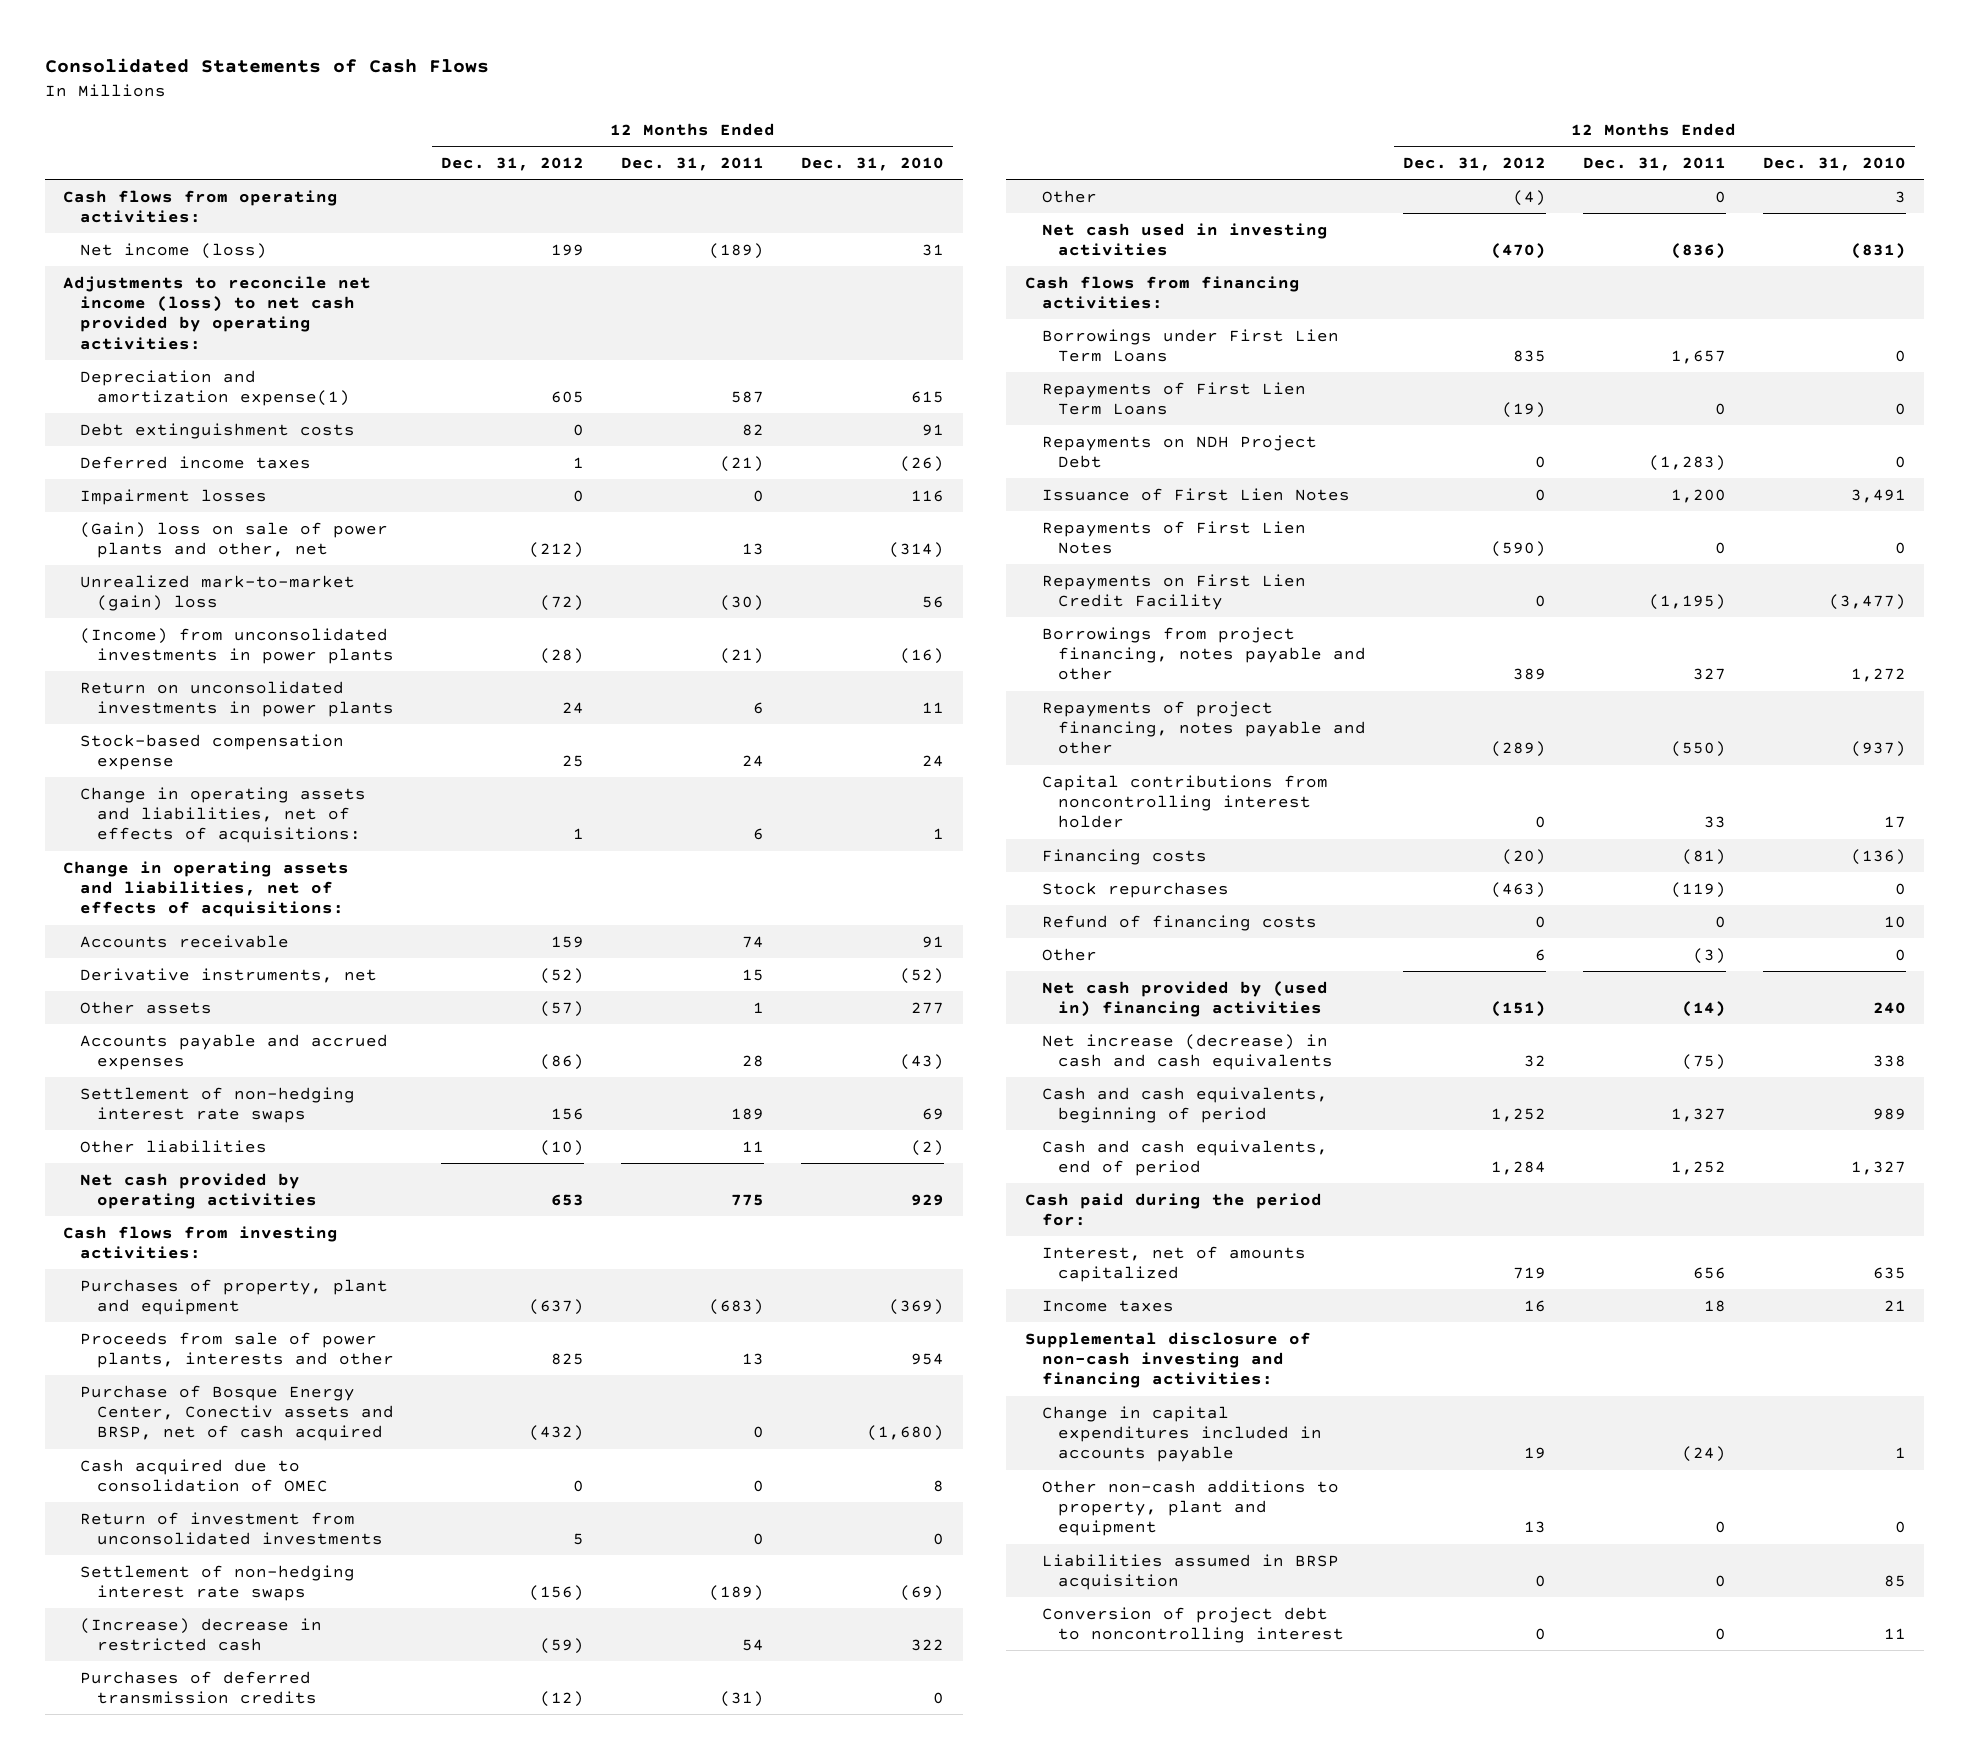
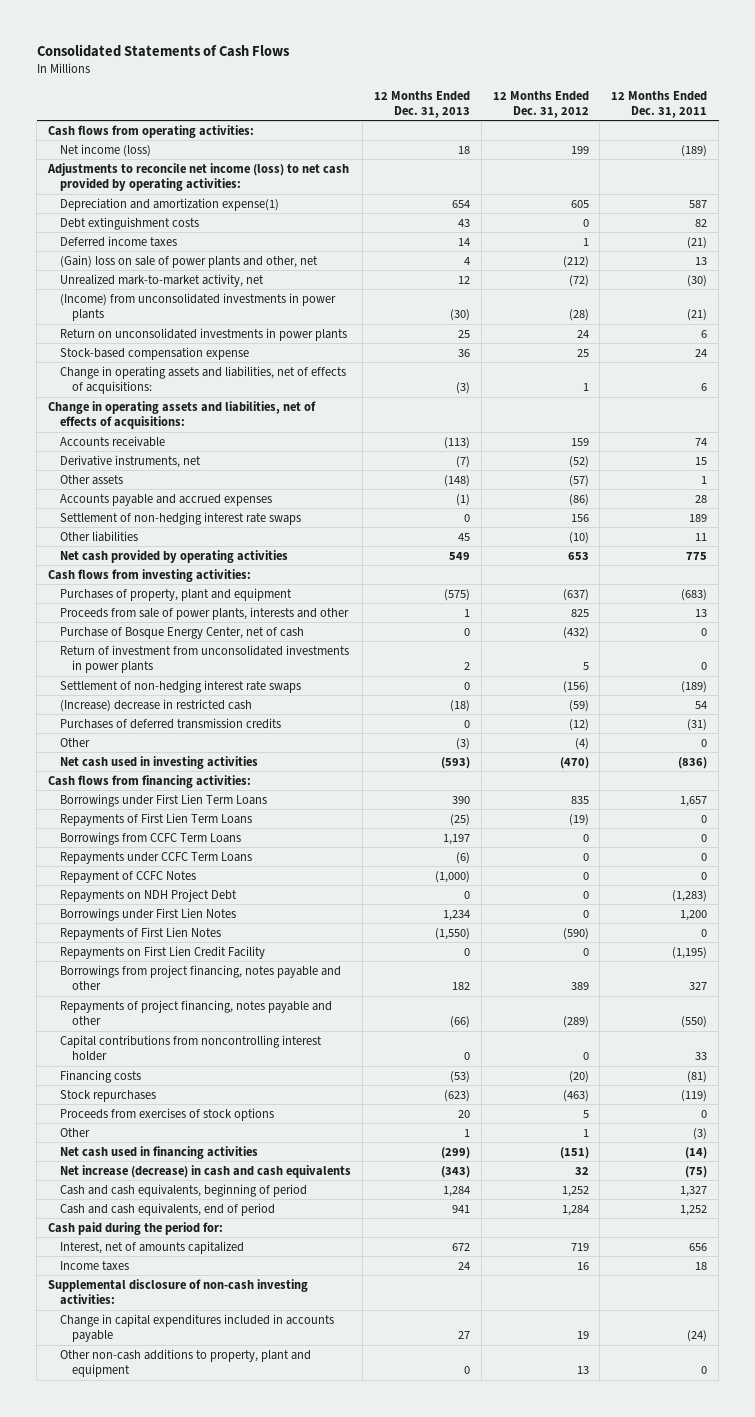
[801,157,945,172] Dec. 31, 2010 -> none
none -> [373,90,470,119] 12 Months Ended Dec. 31, 2013
[79,488,267,505] Impairment losses -> none
[79,574,355,612] Unrealized mark-to-market (gain) loss -> [59,273,264,287] Unrealized mark-to-market activity, net
[79,1458,328,1493] Cash acquired due to consolidation of OMEC -> none
[79,1384,394,1442] Purchase of Bosque Energy Center, Conectiv assets and BRSP, net of cash acquired -> [59,626,304,639] Purchase of Bosque Energy Center, net of cash
[79,1511,383,1546] Return of investment from unconsolidated investments -> [59,644,349,674] Return of investment from unconsolidated investments in power plants
none -> [59,831,241,845] Borrowings from CCFC Term Loans
none -> [59,851,252,864] Repayments under CCFC Term Loans
none -> [59,870,196,883] Repayment of CCFC Notes
[1041,487,1350,501] Issuance of First Lien Notes -> [59,907,236,921] Borrowings under First Lien Notes
[1041,914,1317,931] Refund of financing costs -> none
none -> [59,1107,274,1121] Proceeds from exercises of stock options
[1535,948,1547,961] 6 -> [582,1128,589,1137] 1
[1041,980,1328,1018] Net cash provided by (used in) financing activities -> [59,1145,258,1159] Net cash used in financing activities
[1024,1331,1311,1389] Supplemental disclosure of non-cash investing and financing activities: -> [48,1278,309,1306] Supplemental disclosure of non-cash investing activities:
[1041,1553,1339,1591] Liabilities assumed in BRSP acquisition -> none
[1041,1606,1345,1644] Conversion of project debt to noncontrolling interest -> none

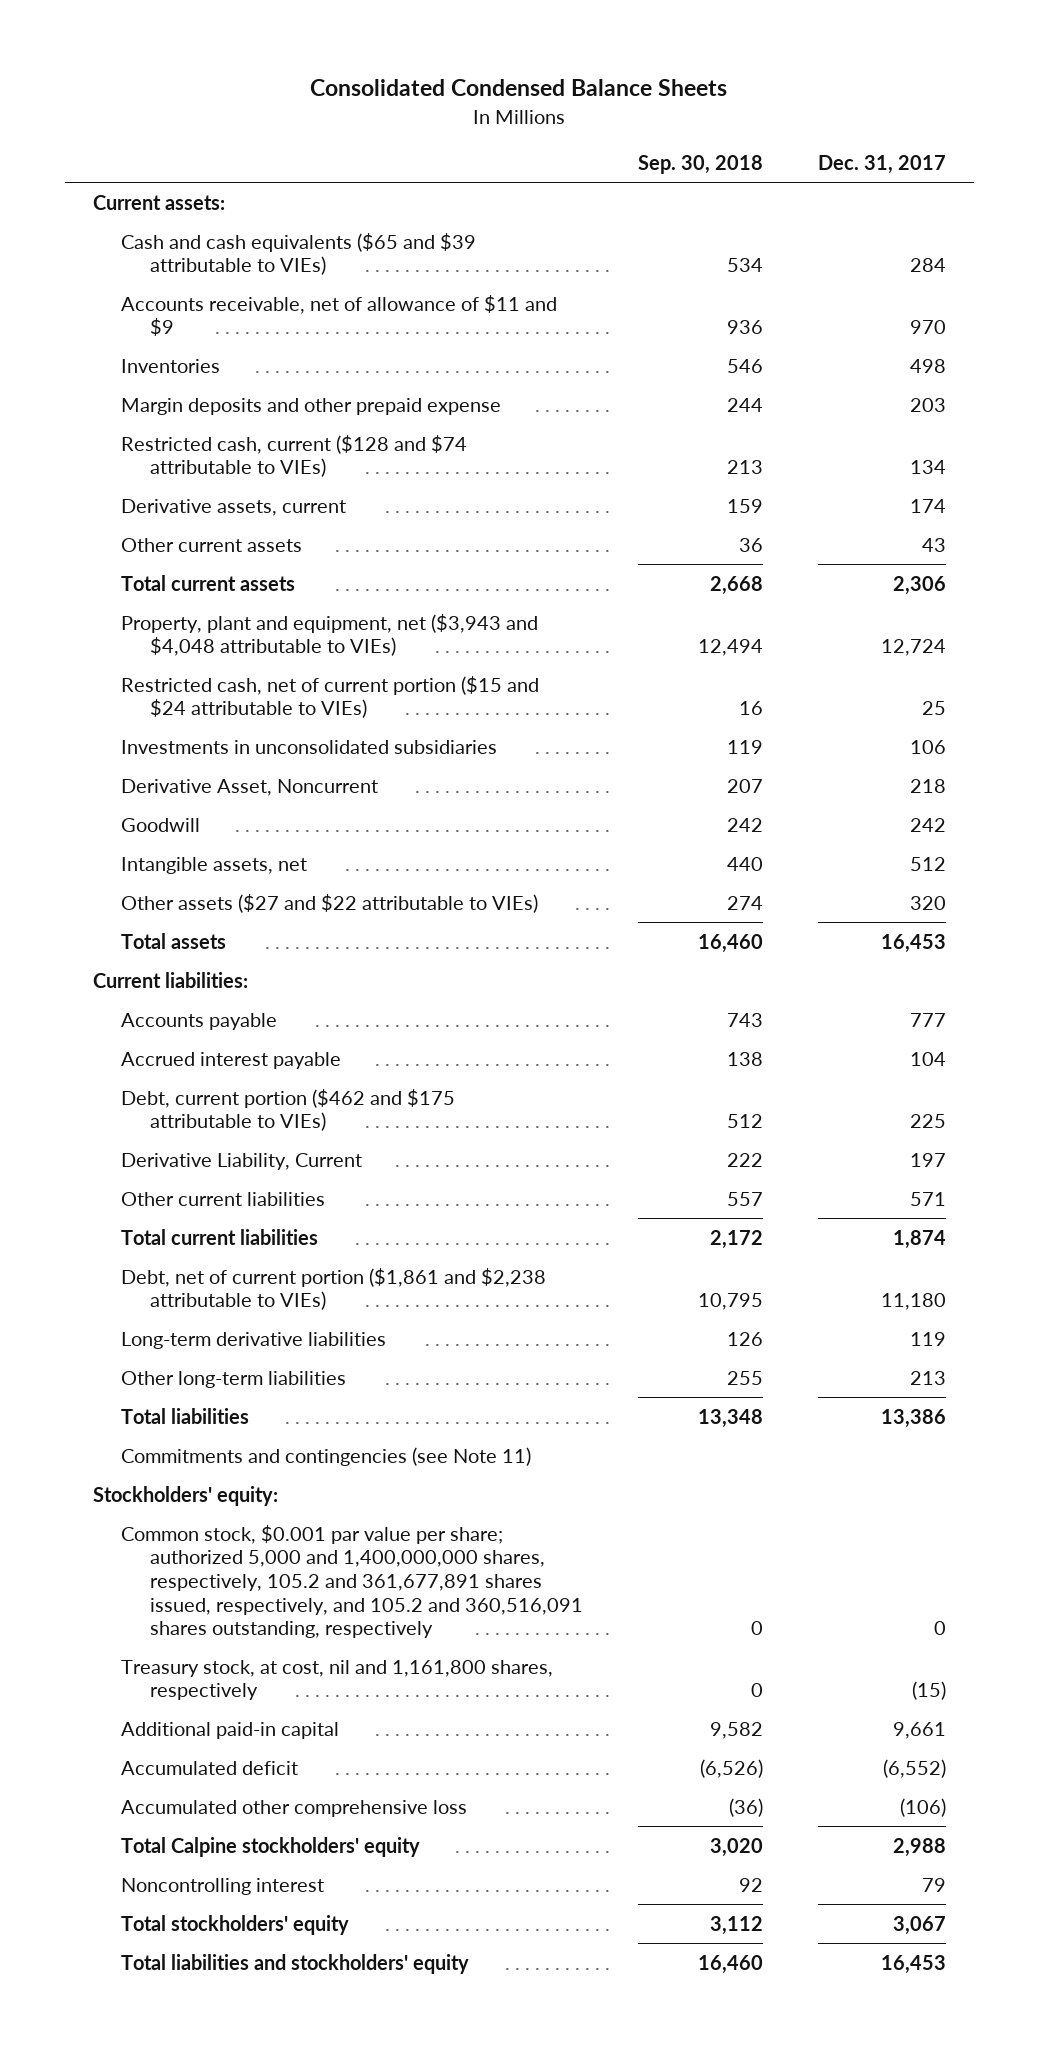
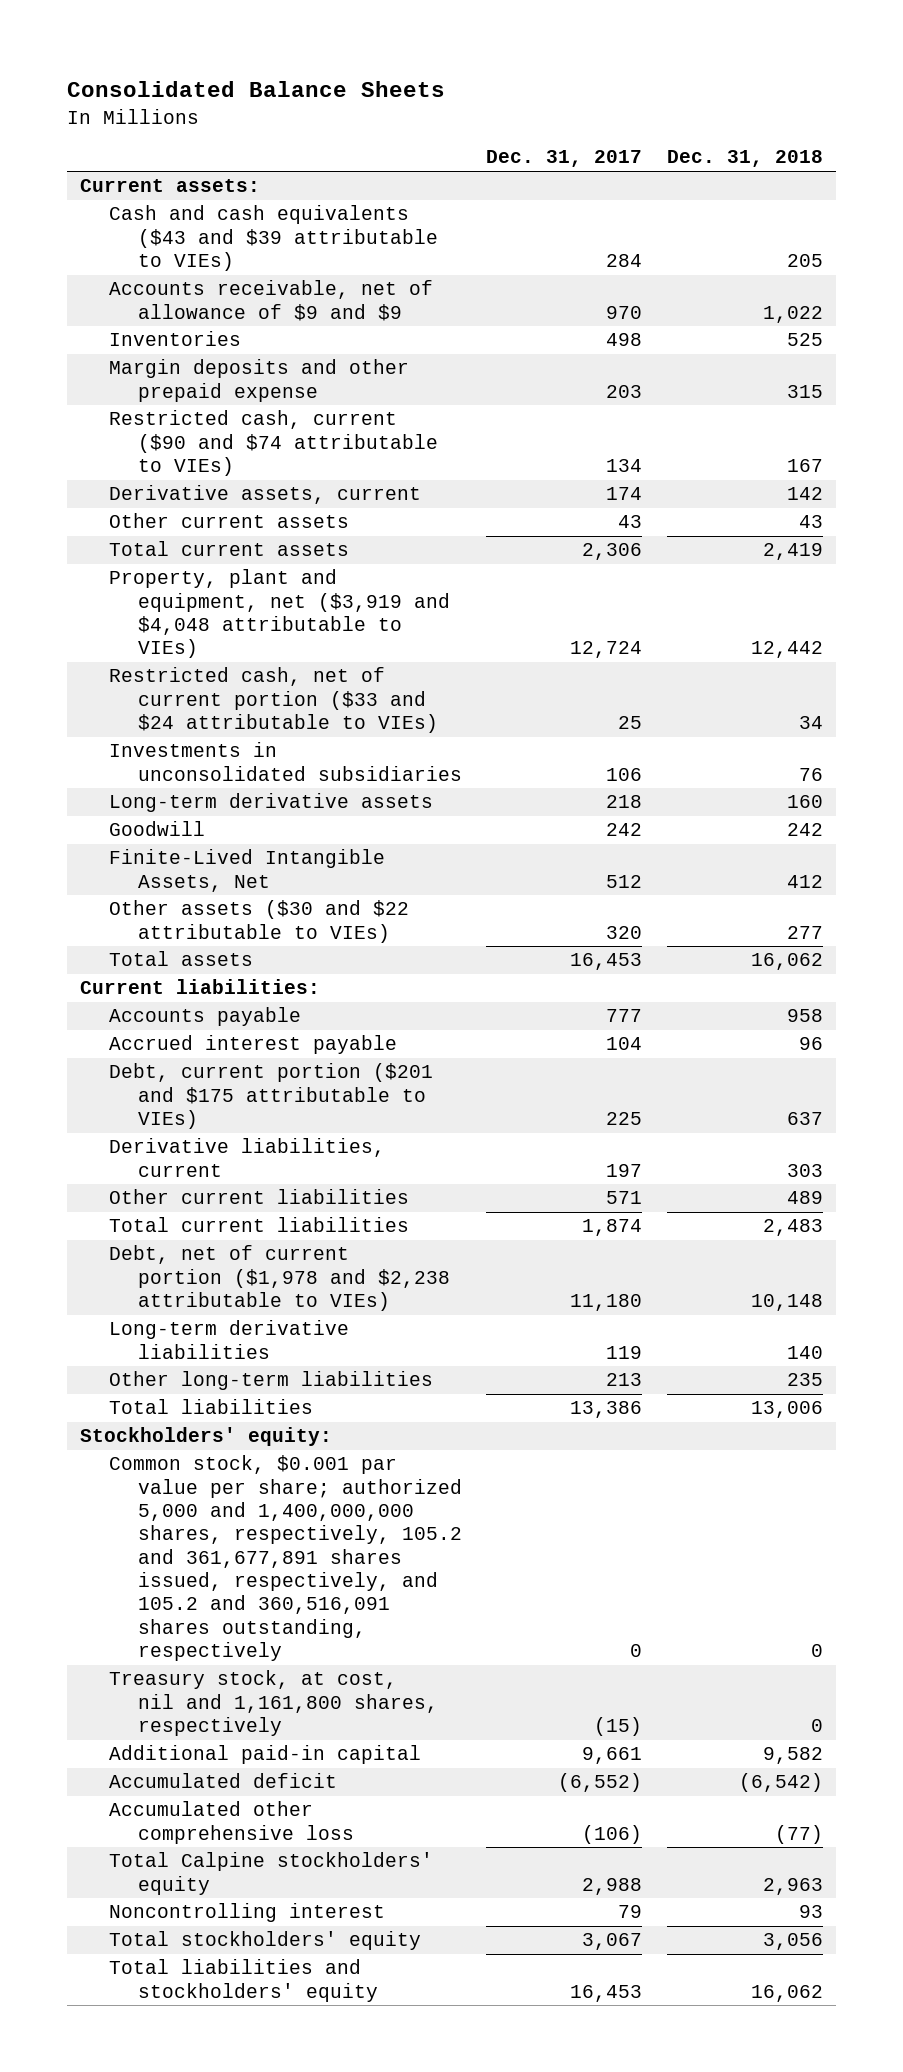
[310,79,728,97] Consolidated Condensed Balance Sheets -> [67,81,446,98] Consolidated Balance Sheets
[637,155,763,175] Sep. 30, 2018 -> none
none -> [667,150,824,168] Dec. 31, 2018
[121,232,477,276] Cash and cash equivalents ($65 and $39 attributable to VIEs) -> [108,205,438,272] Cash and cash equivalents ($43 and $39 attributable to VIEs)
[121,294,558,337] Accounts receivable, net of allowance of $11 and $9 -> [108,280,433,321] Accounts receivable, net of allowance of $9 and $9
[121,434,468,478] Restricted cash, current ($128 and $74 attributable to VIEs) -> [108,410,438,477] Restricted cash, current ($90 and $74 attributable to VIEs)
[121,613,539,657] Property, plant and equipment, net ($3,943 and $4,048 attributable to VIEs) -> [108,569,450,659] Property, plant and equipment, net ($3,919 and $4,048 attributable to VIEs)
[121,675,540,719] Restricted cash, net of current portion ($15 and $24 attributable to VIEs) -> [108,667,438,734] Restricted cash, net of current portion ($33 and $24 attributable to VIEs)
[121,778,379,796] Derivative Asset, Noncurrent -> [108,793,433,813] Long-term derivative assets
[121,856,308,874] Intangible assets, net -> [108,849,385,892] Finite-Lived Intangible Assets, Net
[121,893,539,913] Other assets ($27 and $22 attributable to VIEs) -> [108,900,409,943] Other assets ($30 and $22 attributable to VIEs)
[121,1088,456,1132] Debt, current portion ($462 and $175 attributable to VIEs) -> [108,1063,433,1130] Debt, current portion ($201 and $175 attributable to VIEs)
[121,1152,363,1170] Derivative Liability, Current -> [108,1138,385,1177] Derivative liabilities, current
[121,1267,547,1311] Debt, net of current portion ($1,861 and $2,238 attributable to VIEs) -> [108,1245,450,1312] Debt, net of current portion ($1,978 and $2,238 attributable to VIEs)
[121,1446,532,1466] Commitments and contingencies (see Note 11) -> none

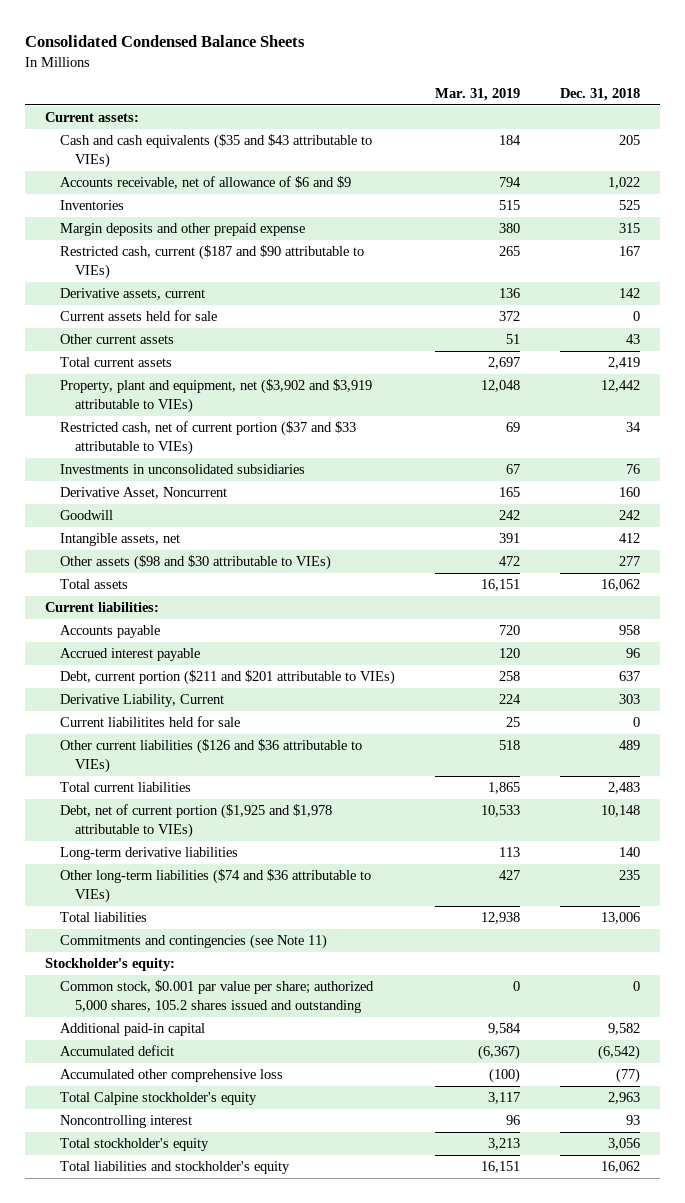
[67,81,446,98] Consolidated Balance Sheets -> [25,35,306,48] Consolidated Condensed Balance Sheets
[486,150,643,168] Dec. 31, 2017 -> none
none -> [434,87,520,101] Mar. 31, 2019
[108,205,438,272] Cash and cash equivalents ($43 and $39 attributable to VIEs) -> [60,134,373,168] Cash and cash equivalents ($35 and $43 attributable to VIEs)
[108,280,433,321] Accounts receivable, net of allowance of $9 and $9 -> [60,176,352,190] Accounts receivable, net of allowance of $6 and $9
[108,410,438,477] Restricted cash, current ($90 and $74 attributable to VIEs) -> [60,245,365,279] Restricted cash, current ($187 and $90 attributable to VIEs)
none -> [60,310,218,322] Current assets held for sale
[108,569,450,659] Property, plant and equipment, net ($3,919 and $4,048 attributable to VIEs) -> [60,379,373,413] Property, plant and equipment, net ($3,902 and $3,919 attributable to VIEs)
[108,667,438,734] Restricted cash, net of current portion ($33 and $24 attributable to VIEs) -> [60,421,357,455] Restricted cash, net of current portion ($37 and $33 attributable to VIEs)
[108,793,433,813] Long-term derivative assets -> none
none -> [60,487,228,500] Derivative Asset, Noncurrent
[108,849,385,892] Finite-Lived Intangible Assets, Net -> [60,533,181,547] Intangible assets, net
[108,900,409,943] Other assets ($30 and $22 attributable to VIEs) -> [60,555,332,571] Other assets ($98 and $30 attributable to VIEs)
[108,1063,433,1130] Debt, current portion ($201 and $175 attributable to VIEs) -> [60,670,396,686] Debt, current portion ($211 and $201 attributable to VIEs)
[108,1138,385,1177] Derivative liabilities, current -> [60,694,225,708] Derivative Liability, Current
none -> [60,716,241,728] Current liabilitites held for sale
[108,1189,409,1205] Other current liabilities -> [60,739,363,773] Other current liabilities ($126 and $36 attributable to VIEs)
[108,1245,450,1312] Debt, net of current portion ($1,978 and $2,238 attributable to VIEs) -> [60,804,333,838] Debt, net of current portion ($1,925 and $1,978 attributable to VIEs)
[108,1371,433,1391] Other long-term liabilities -> [60,869,372,903] Other long-term liabilities ($74 and $36 attributable to VIEs)
[108,1670,438,1737] Treasury stock, at cost, nil and 1,161,800 shares, respectively -> none
none -> [60,934,328,950] Commitments and contingencies (see Note 11)
[79,1427,332,1447] Stockholders' equity: -> [45,958,176,972] Stockholder's equity:
[108,1455,462,1661] Common stock, $0.001 par value per share; authorized 5,000 and 1,400,000,000 shares, respectively, 105.2 and 361,677,891 shares issued, respectively, and 105.2 and 360,516,091 shares outstanding, respectively -> [60,980,375,1013] Common stock, $0.001 par value per share; authorized 5,000 shares, 105.2 shares issued and outstanding
[108,1852,433,1895] Total Calpine stockholders' equity -> [60,1092,258,1106] Total Calpine stockholder's equity
[108,1931,421,1951] Total stockholders' equity -> [60,1138,210,1152] Total stockholder's equity
[108,1959,378,2002] Total liabilities and stockholders' equity -> [60,1161,291,1175] Total liabilities and stockholder's equity

